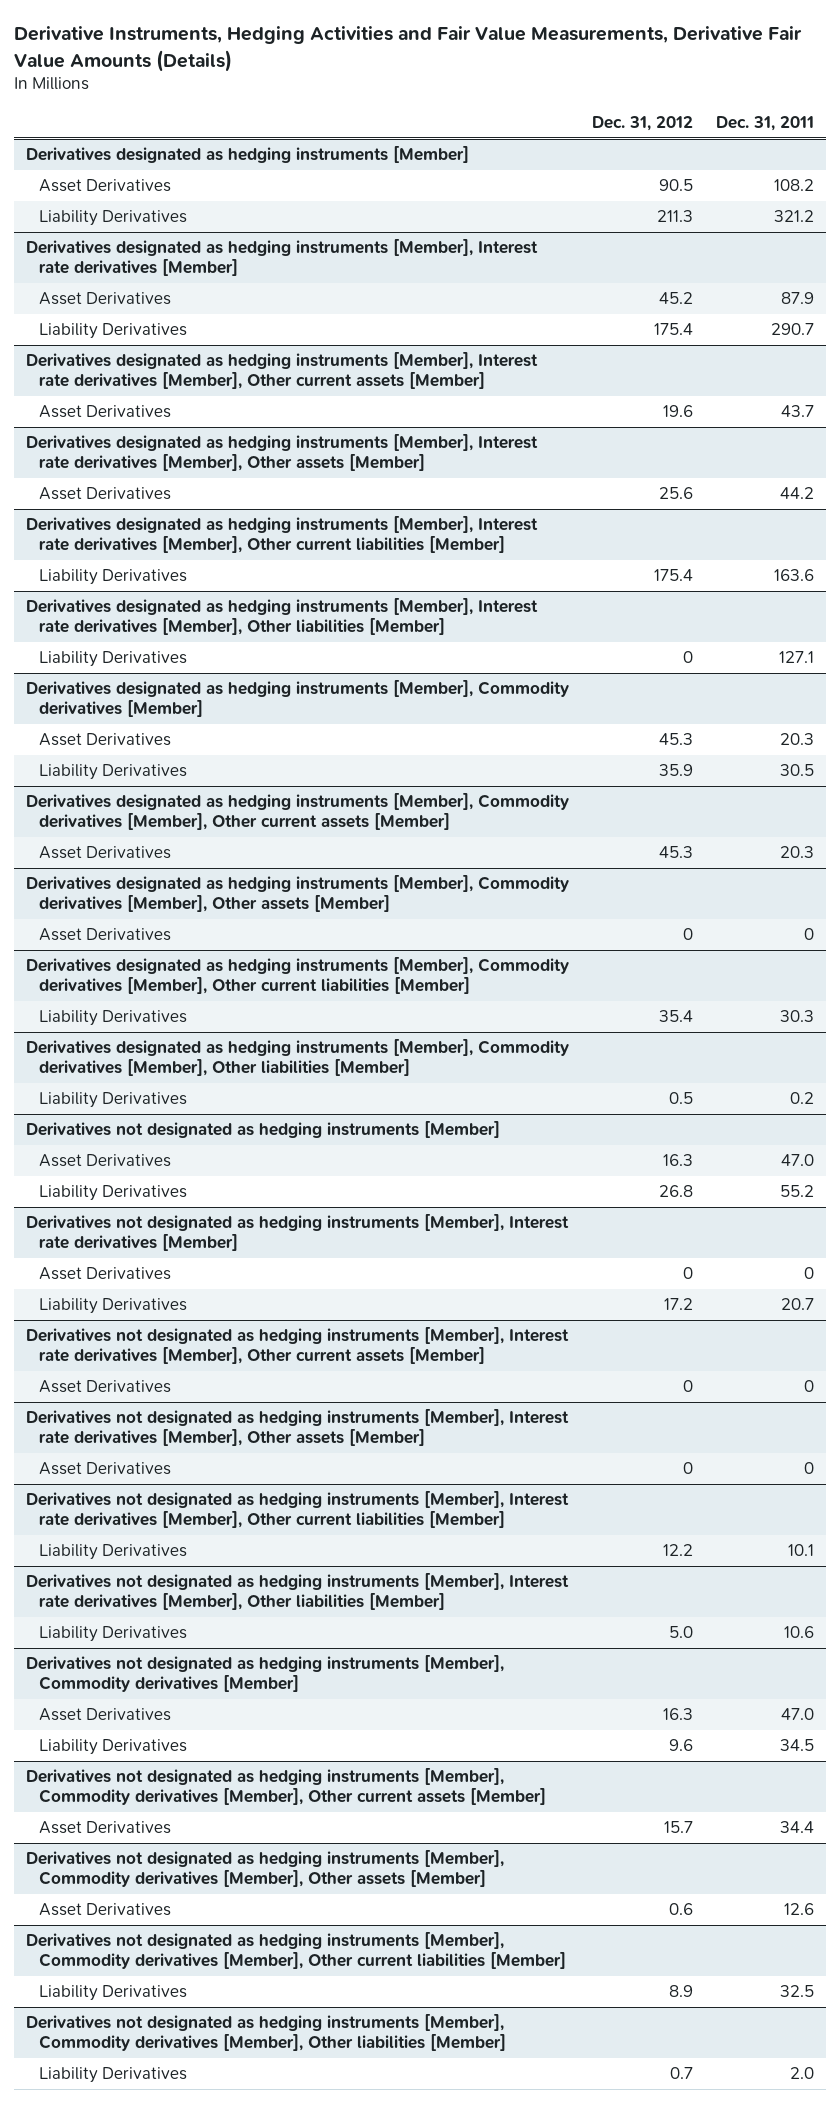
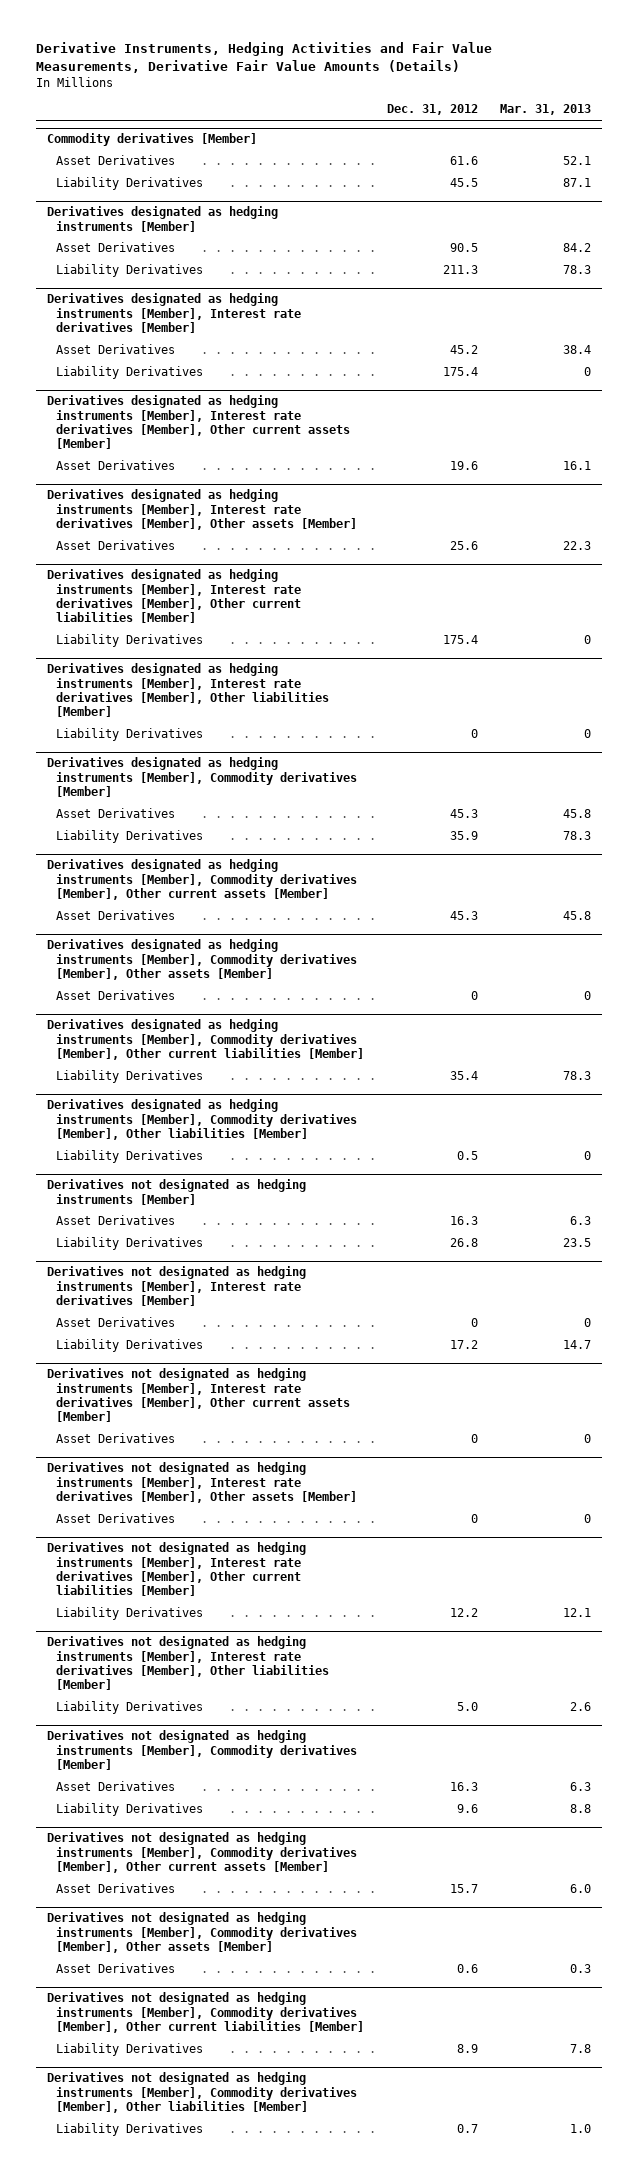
[716,115,815,131] Dec. 31, 2011 -> none
none -> [500,104,592,116] Mar. 31, 2013
none -> [46,133,257,147] Commodity derivatives [Member]
none -> [56,155,176,166] Asset Derivatives
none -> [56,177,204,191] Liability Derivatives

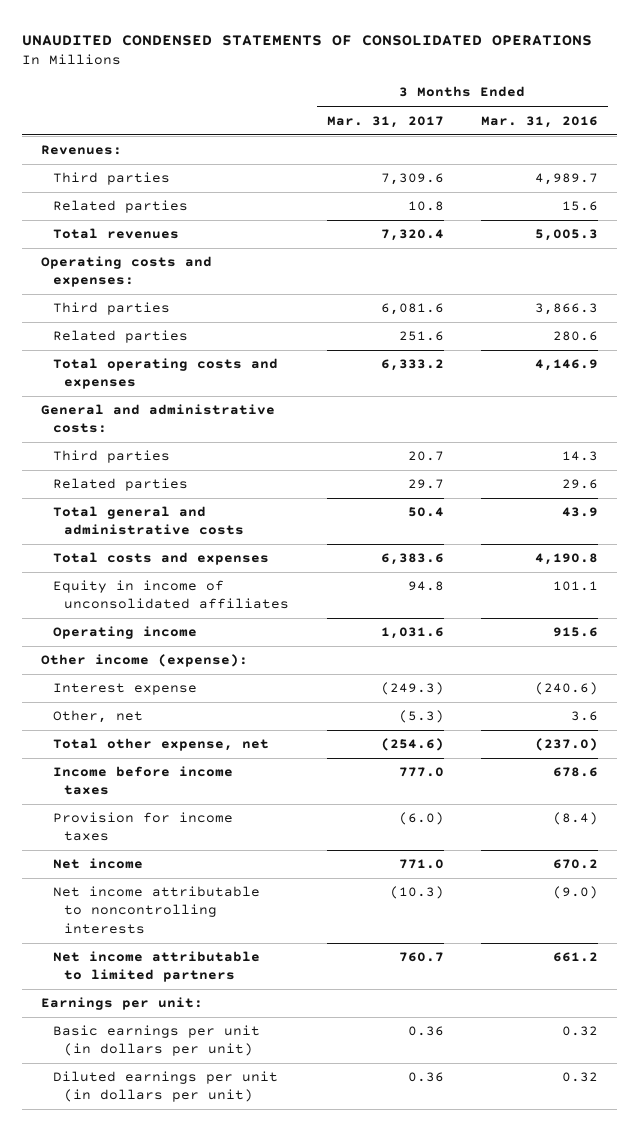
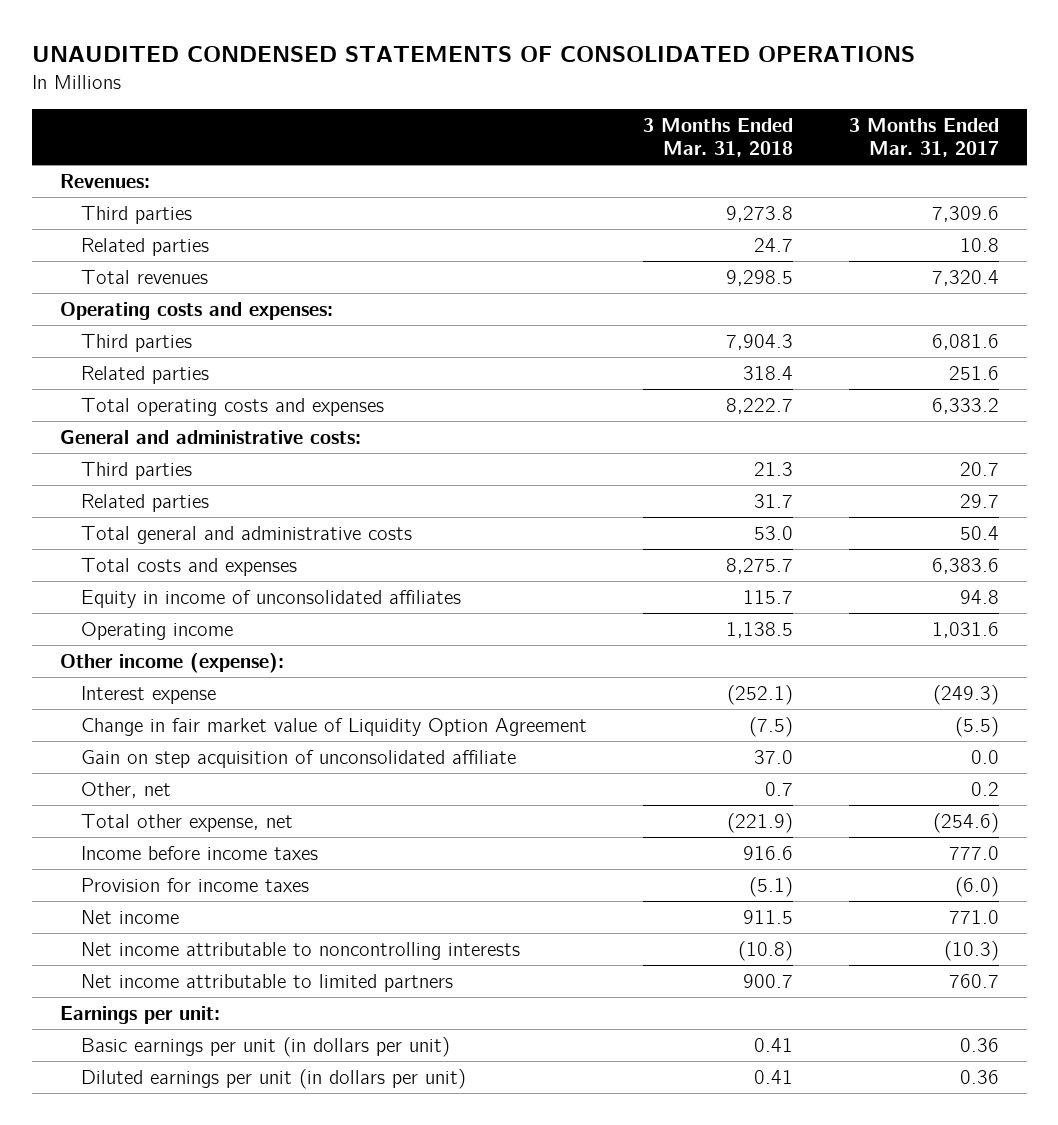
[481,115,599,128] Mar. 31, 2016 -> none
none -> [642,117,793,157] 3 Months Ended Mar. 31, 2018
none -> [80,717,587,736] Change in fair market value of Liquidity Option Agreement
none -> [80,749,516,768] Gain on step acquisition of unconsolidated affiliate
[398,710,444,724] (5.3) -> [970,781,999,796] 0.2

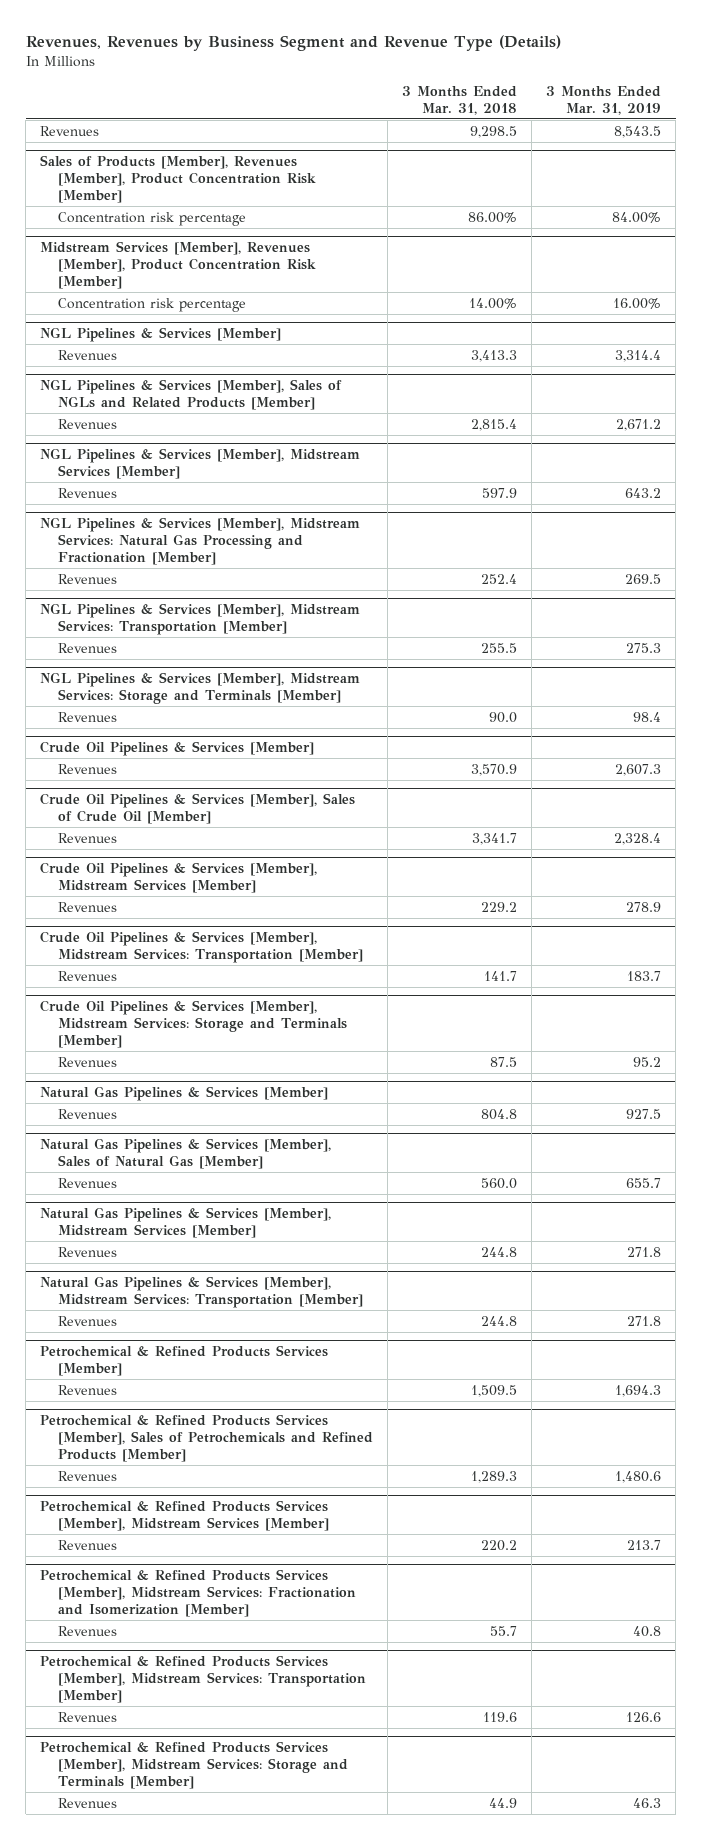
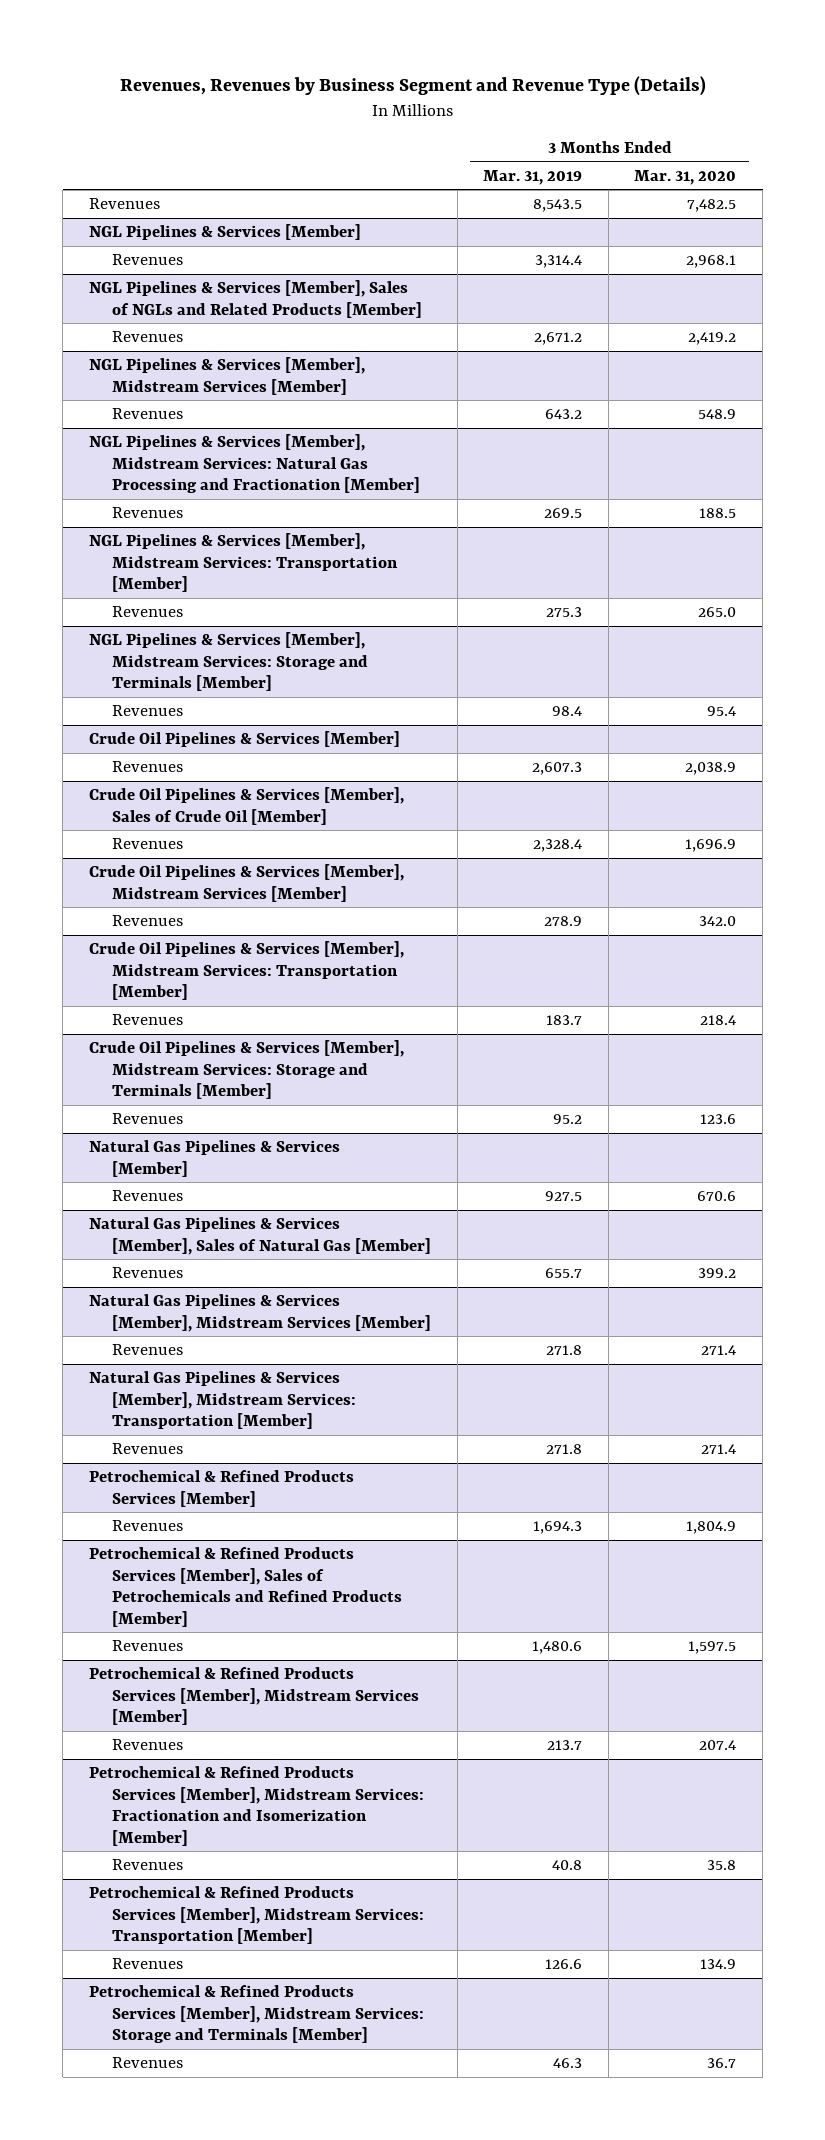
[402,85,518,115] 3 Months Ended Mar. 31, 2018 -> none
none -> [634,169,737,185] Mar. 31, 2020
[40,155,317,204] Sales of Products [Member], Revenues [Member], Product Concentration Risk [Member] -> none
[58,211,247,226] Concentration risk percentage -> none
[40,241,317,290] Midstream Services [Member], Revenues [Member], Product Concentration Risk [Member] -> none
[58,297,247,312] Concentration risk percentage -> none

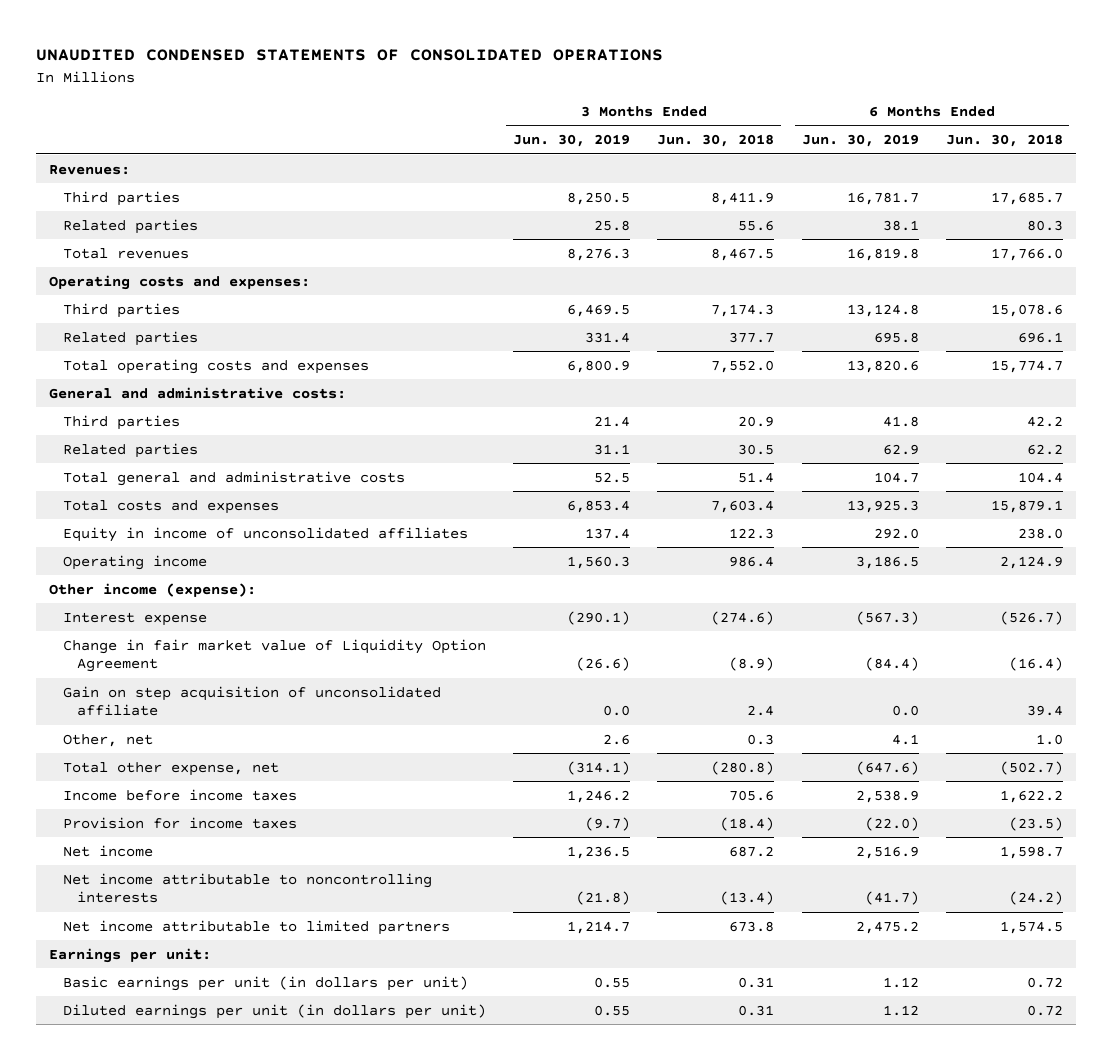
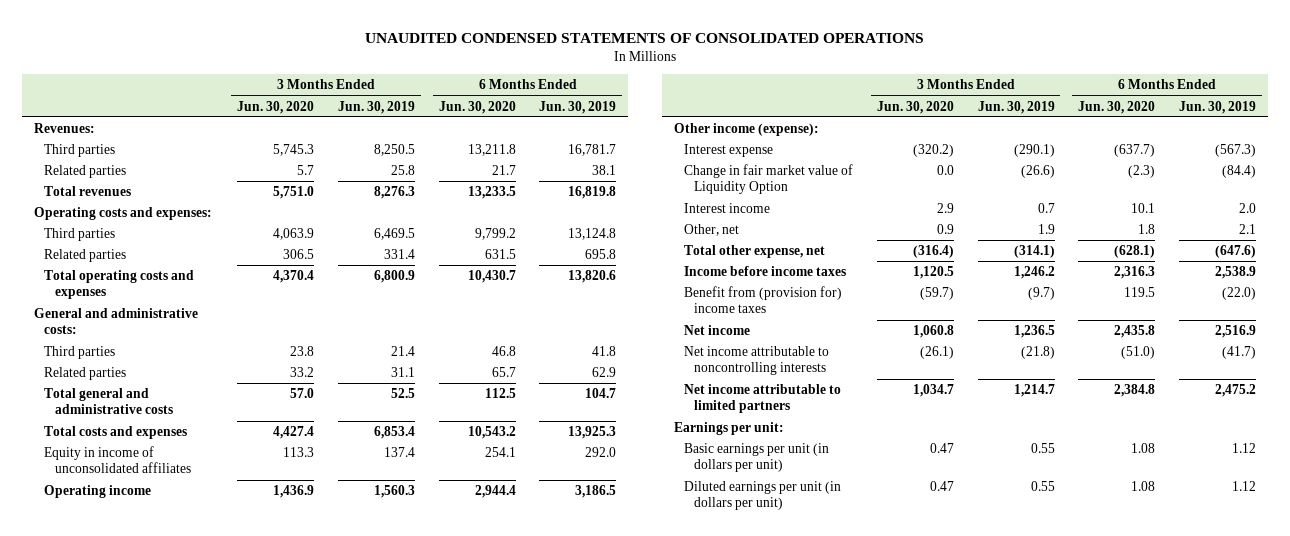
[657,134,775,148] Jun. 30, 2018 -> none
[945,134,1063,148] Jun. 30, 2018 -> none
none -> [237,100,315,114] Jun. 30, 2020
none -> [438,100,516,114] Jun. 30, 2020
[63,685,442,717] Gain on step acquisition of unconsolidated affiliate -> none
[63,638,487,673] Change in fair market value of Liquidity Option Agreement -> [683,164,853,195] Change in fair market value of Liquidity Option
none -> [683,203,770,214] Interest income
[603,733,631,745] 2.6 -> [1037,224,1055,235] 1.9
[891,733,919,745] 4.1 -> [1239,224,1257,235] 2.1
[63,816,298,829] Provision for income taxes -> [683,286,842,314] Benefit from (provision for) income taxes

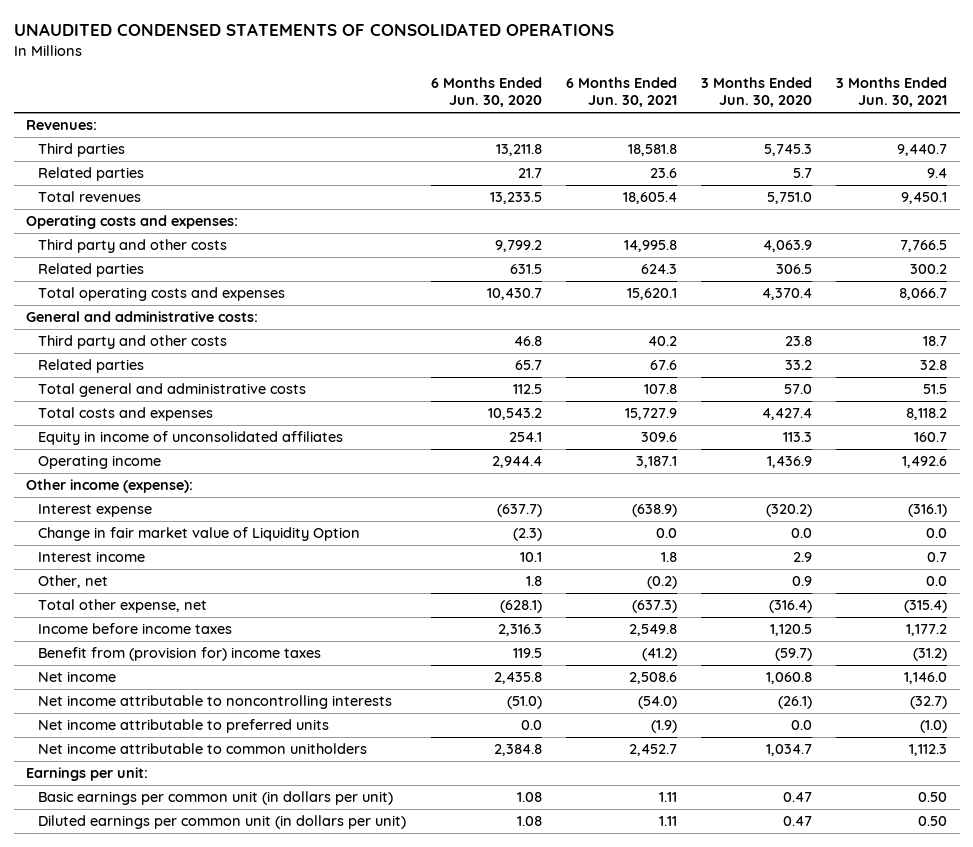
[337,100,415,114] Jun. 30, 2019 -> none
[539,100,617,114] Jun. 30, 2019 -> none
none -> [565,77,677,108] 6 Months Ended Jun. 30, 2021
none -> [836,77,948,108] 3 Months Ended Jun. 30, 2021
[44,228,116,242] Third parties -> [38,239,228,254] Third party and other costs
[44,346,116,360] Third parties -> [38,335,228,350] Third party and other costs
none -> [38,719,330,734] Net income attributable to preferred units
[683,384,841,414] Net income attributable to limited partners -> [38,743,368,755] Net income attributable to common unitholders
[683,443,829,473] Basic earnings per unit (in dollars per unit) -> [38,791,394,806] Basic earnings per common unit (in dollars per unit)
[683,481,841,511] Diluted earnings per unit (in dollars per unit) -> [38,815,407,830] Diluted earnings per common unit (in dollars per unit)

